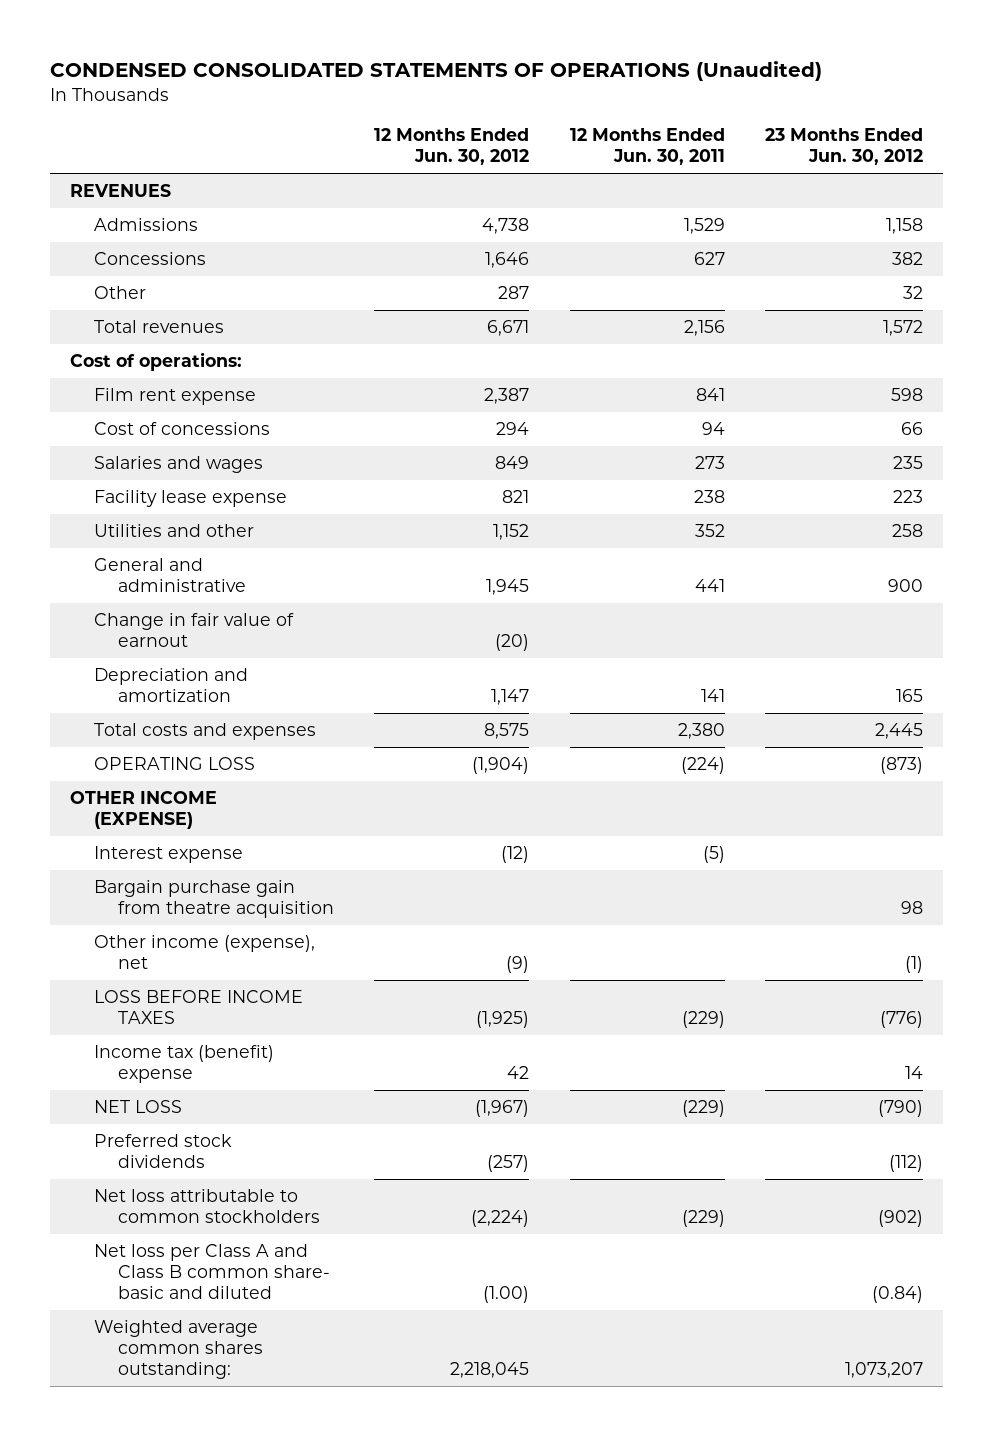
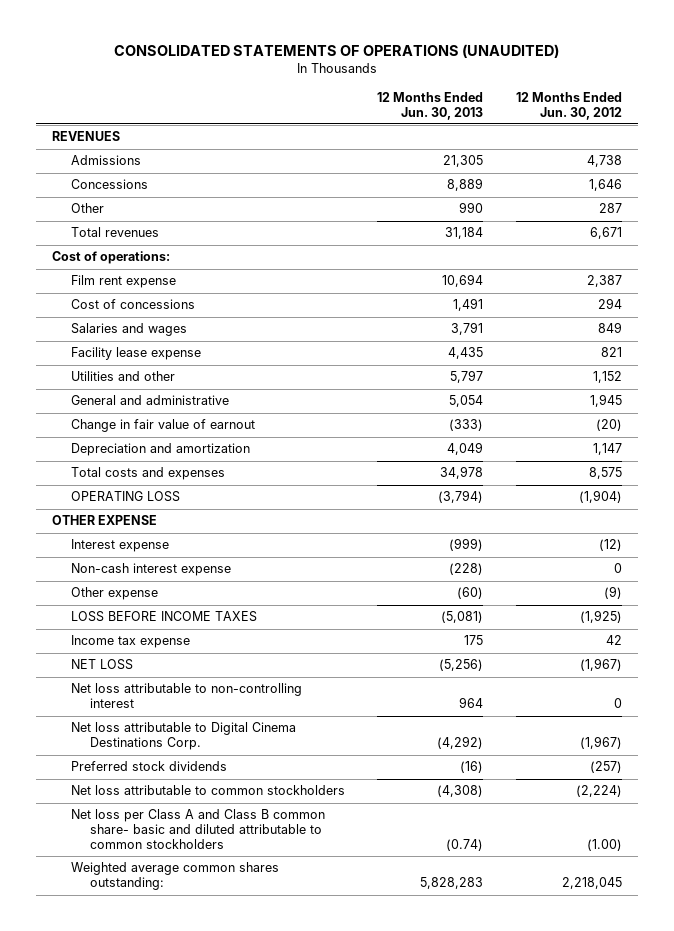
[49,61,822,82] CONDENSED CONSOLIDATED STATEMENTS OF OPERATIONS (Unaudited) -> [114,43,560,58] CONSOLIDATED STATEMENTS OF OPERATIONS (UNAUDITED)
[569,128,725,166] 12 Months Ended Jun. 30, 2011 -> none
[765,128,924,166] 23 Months Ended Jun. 30, 2012 -> none
none -> [377,91,484,120] 12 Months Ended Jun. 30, 2013
[70,791,218,830] OTHER INCOME (EXPENSE) -> [52,515,158,526] OTHER EXPENSE
[93,880,334,919] Bargain purchase gain from theatre acquisition -> none
none -> [71,563,232,577] Non-cash interest expense
[93,935,315,970] Other income (expense), net -> [71,587,159,601] Other expense
[93,1045,274,1084] Income tax (benefit) expense -> [71,635,191,649] Income tax expense
none -> [71,683,303,709] Net loss attributable to non-controlling interest
none -> [71,722,297,751] Net loss attributable to Digital Cinema Destinations Corp.
[93,1244,330,1300] Net loss per Class A and Class B common share- basic and diluted -> [71,809,326,850] Net loss per Class A and Class B common share- basic and diluted attributable to common stockholders

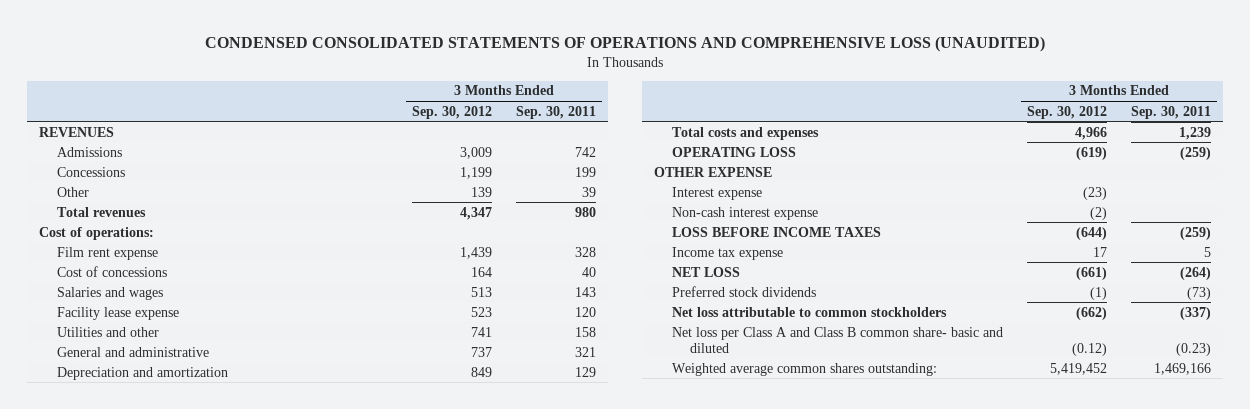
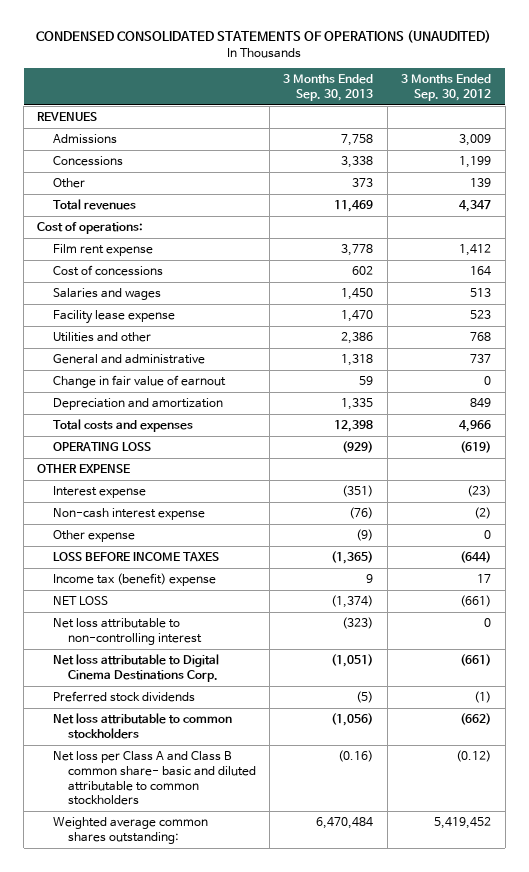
[204,36,1045,53] CONDENSED CONSOLIDATED STATEMENTS OF OPERATIONS AND COMPREHENSIVE LOSS (UNAUDITED) -> [36,30,492,44] CONDENSED CONSOLIDATED STATEMENTS OF OPERATIONS (UNAUDITED)
[515,105,596,119] Sep. 30, 2011 -> none
none -> [283,74,374,101] 3 Months Ended Sep. 30, 2013
[459,246,492,259] 1,439 -> [459,244,492,257] 1,412
[470,326,492,337] 741 -> [470,332,492,342] 768
none -> [52,375,226,389] Change in fair value of earnout
none -> [52,530,135,543] Other expense
[671,246,783,260] Income tax expense -> [52,573,216,587] Income tax (benefit) expense
none -> [52,618,202,645] Net loss attributable to non-controlling interest
none -> [52,654,219,682] Net loss attributable to Digital Cinema Destinations Corp.
[671,326,1003,353] Net loss per Class A and Class B common share- basic and diluted -> [52,751,256,806] Net loss per Class A and Class B common share- basic and diluted attributable to common stockholders

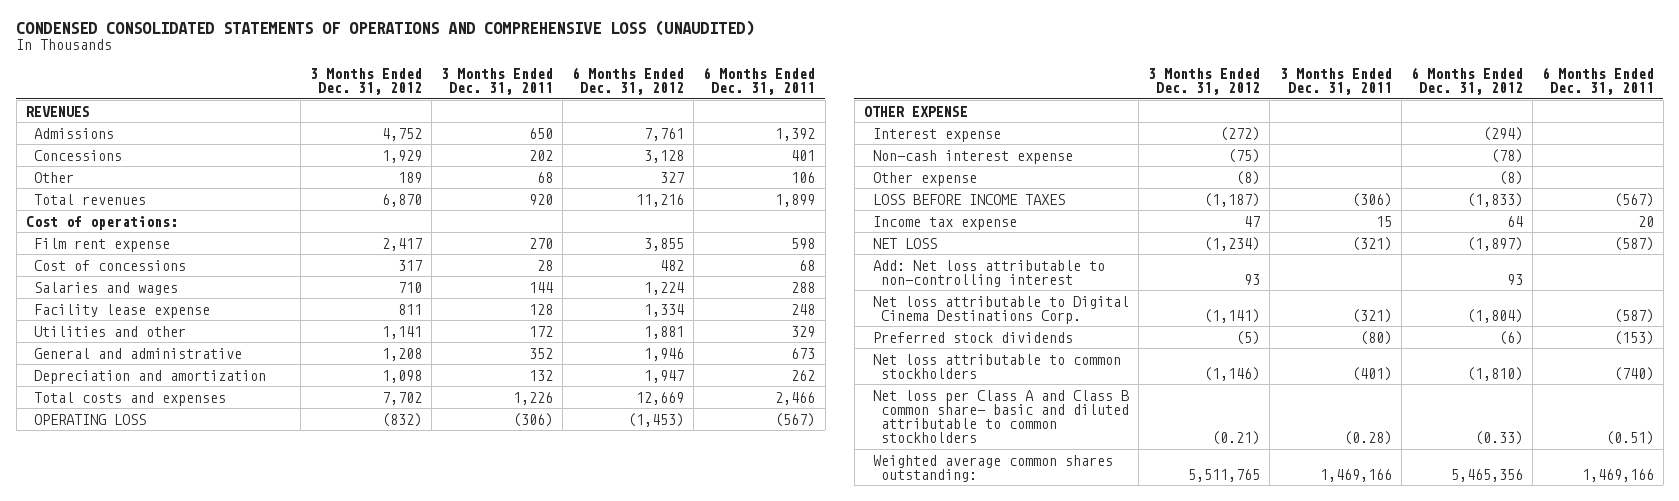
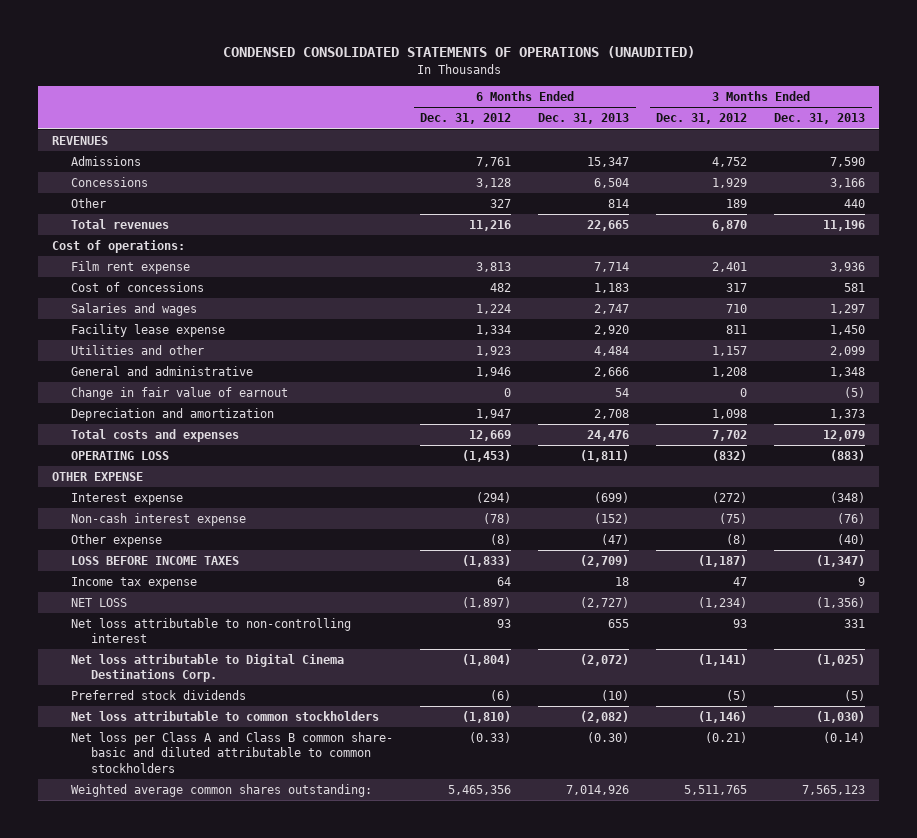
[16,20,755,37] CONDENSED CONSOLIDATED STATEMENTS OF OPERATIONS AND COMPREHENSIVE LOSS (UNAUDITED) -> [222,46,695,59] CONDENSED CONSOLIDATED STATEMENTS OF OPERATIONS (UNAUDITED)
[441,67,554,95] 3 Months Ended Dec. 31, 2011 -> none
[703,66,816,95] 6 Months Ended Dec. 31, 2011 -> none
none -> [538,113,630,125] Dec. 31, 2013
none -> [774,113,866,125] Dec. 31, 2013
[382,237,423,251] 2,417 -> [712,262,748,273] 2,401
[644,237,685,251] 3,855 -> [476,262,512,273] 3,813
[382,325,423,339] 1,141 -> [712,346,748,357] 1,157
[644,325,685,339] 1,881 -> [476,346,512,357] 1,923
none -> [71,387,289,401] Change in fair value of earnout
[872,259,1105,287] Add: Net loss attributable to non-controlling interest -> [71,618,352,644] Net loss attributable to non-controlling interest

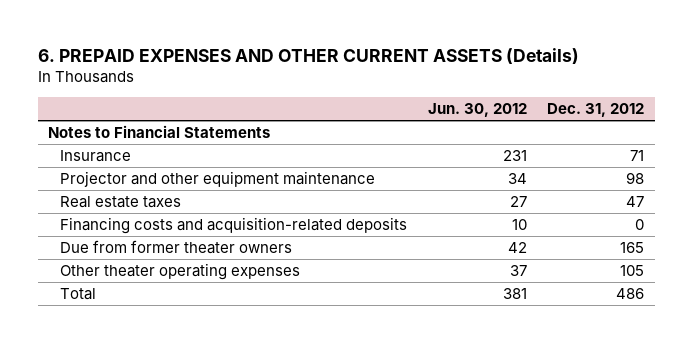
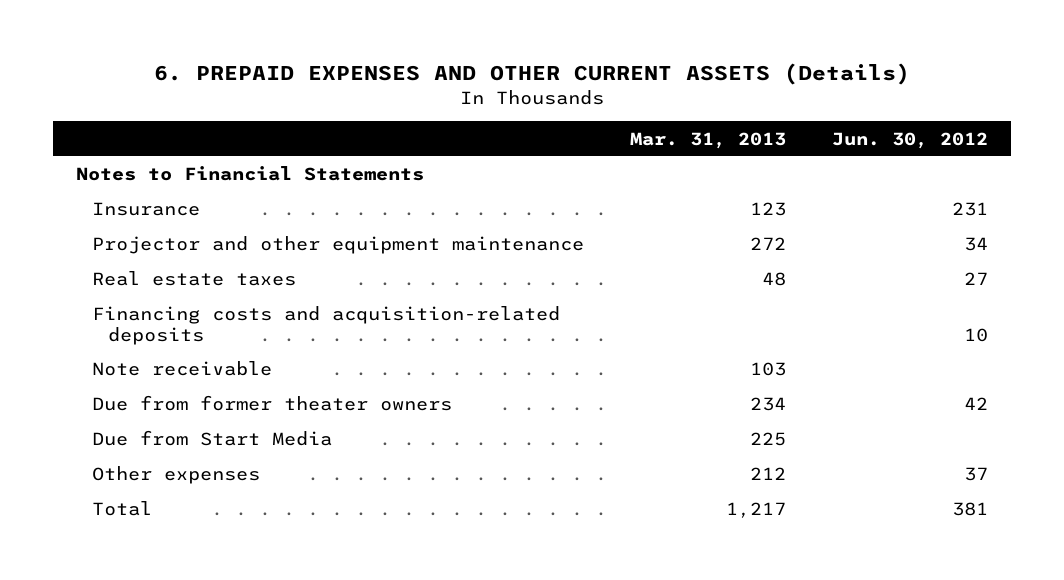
[547,103,645,118] Dec. 31, 2012 -> none
none -> [630,131,787,149] Mar. 31, 2013
none -> [91,361,272,377] Note receivable
none -> [91,430,332,447] Due from Start Media
[60,262,301,280] Other theater operating expenses -> [91,466,260,485] Other expenses

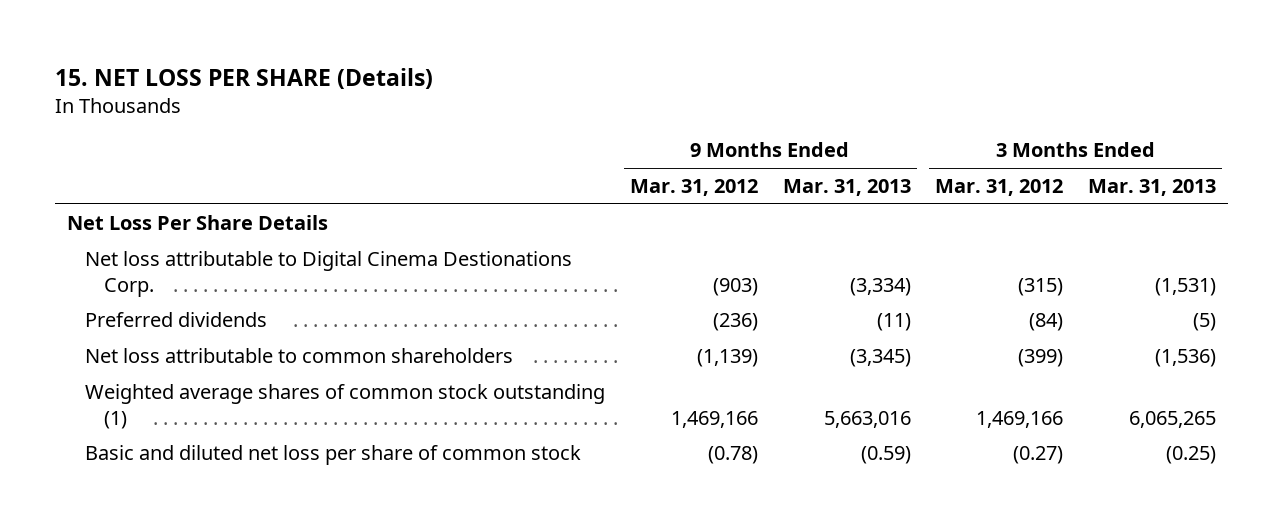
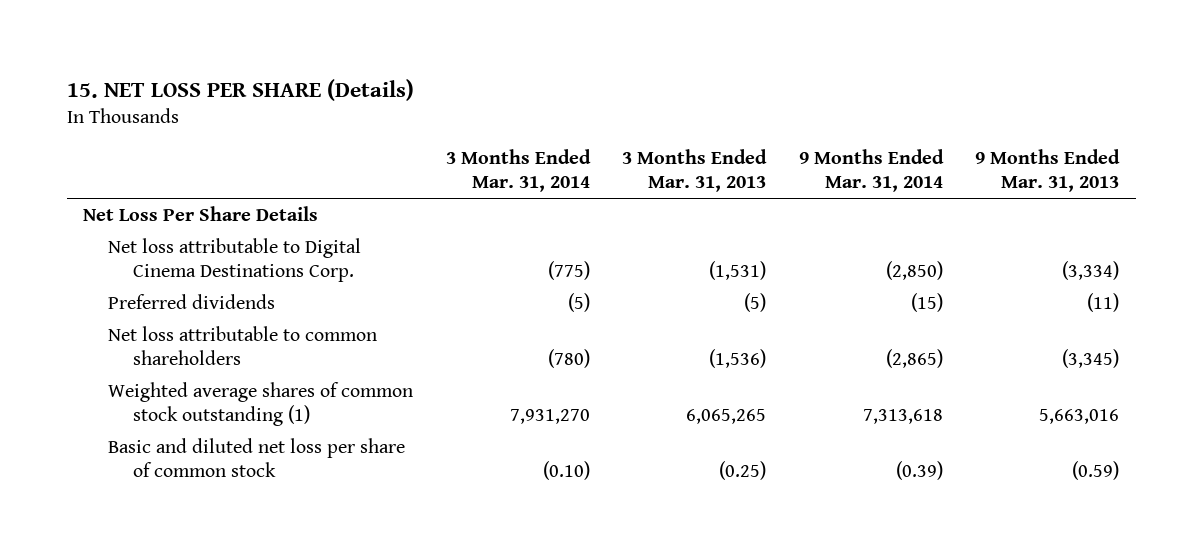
[630,179,759,197] Mar. 31, 2012 -> none
[935,179,1064,197] Mar. 31, 2012 -> none
none -> [445,149,591,193] 3 Months Ended Mar. 31, 2014
none -> [798,149,944,193] 9 Months Ended Mar. 31, 2014
[85,251,573,297] Net loss attributable to Digital Cinema Destionations Corp. -> [108,237,362,282] Net loss attributable to Digital Cinema Destinations Corp.

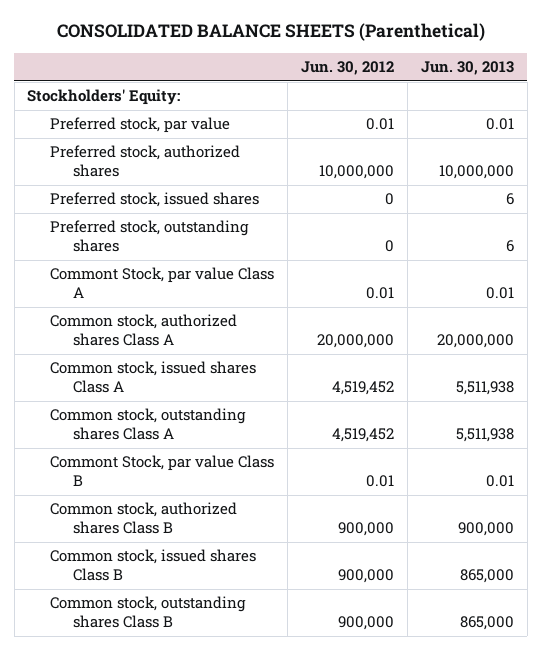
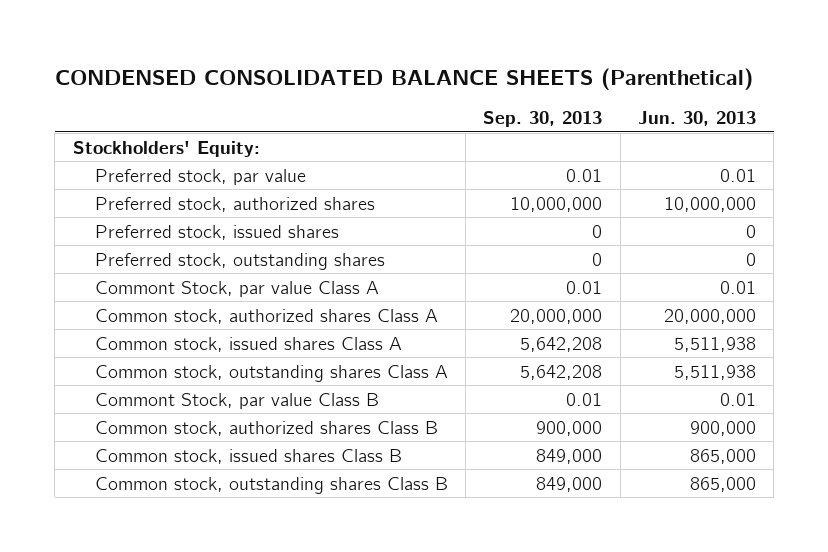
[56,23,485,42] CONSOLIDATED BALANCE SHEETS (Parenthetical) -> [54,67,753,90] CONDENSED CONSOLIDATED BALANCE SHEETS (Parenthetical)
[301,61,395,76] Jun. 30, 2012 -> none
none -> [483,111,603,128] Sep. 30, 2013
[505,193,514,206] 6 -> [745,224,756,238] 0
[505,239,514,252] 6 -> [745,252,756,266] 0

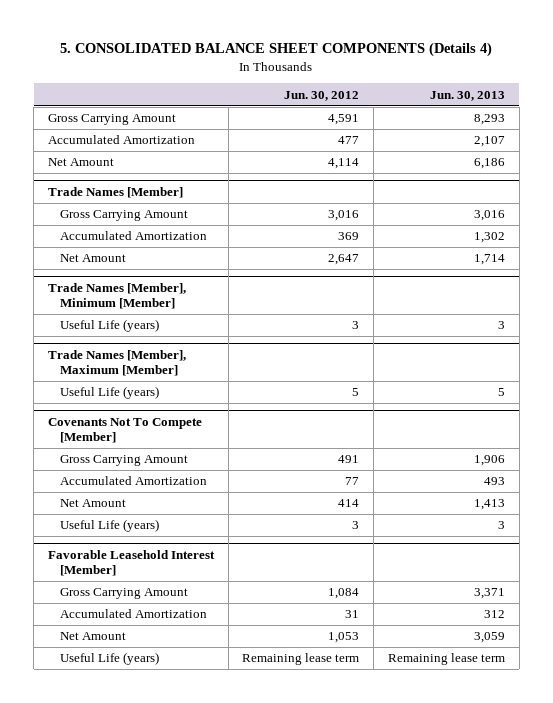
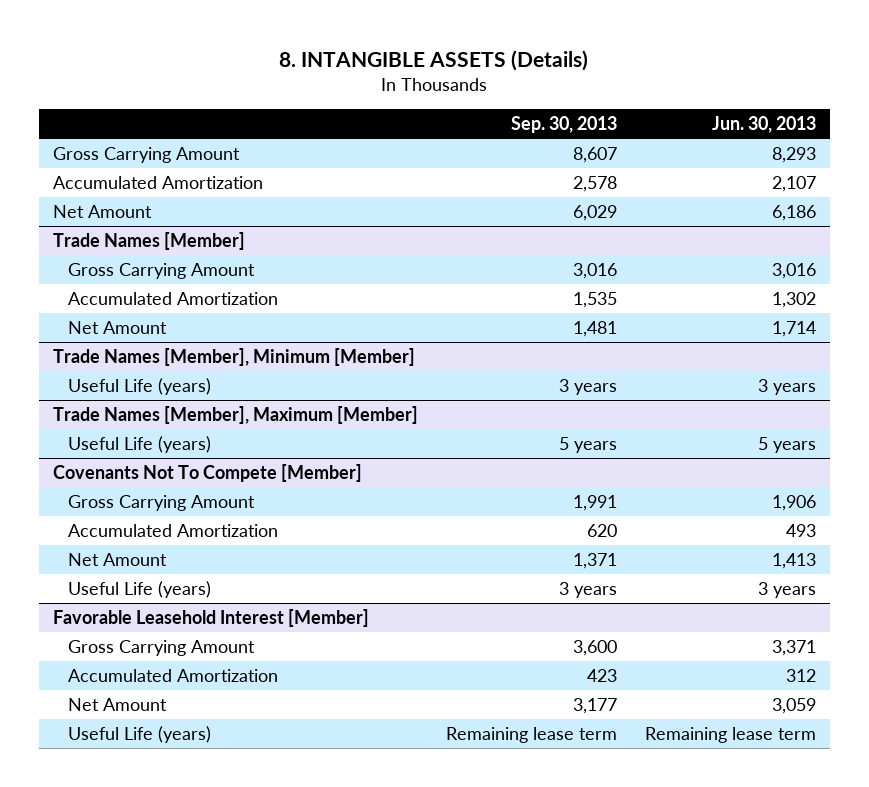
[60,42,493,58] 5. CONSOLIDATED BALANCE SHEET COMPONENTS (Details 4) -> [279,49,589,71] 8. INTANGIBLE ASSETS (Details)
[284,90,360,101] Jun. 30, 2012 -> none
none -> [510,116,617,134] Sep. 30, 2013
[498,321,506,330] 3 -> [757,379,816,396] 3 years
[498,388,506,397] 5 -> [757,437,816,454] 5 years
[498,521,506,530] 3 -> [757,582,816,599] 3 years

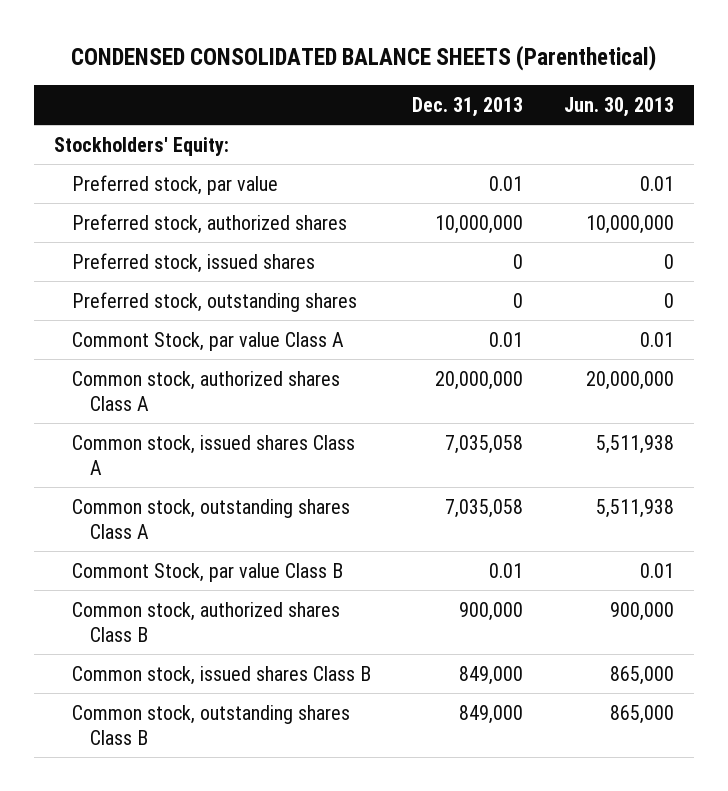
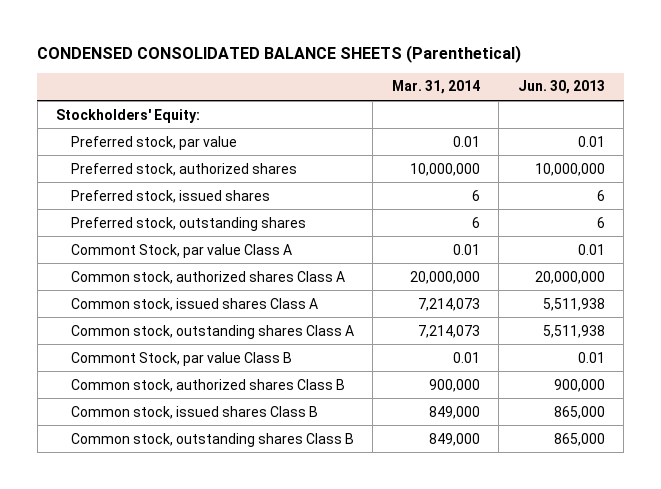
[411,97,523,118] Dec. 31, 2013 -> none
none -> [391,80,480,95] Mar. 31, 2014
[663,253,674,269] 0 -> [596,189,605,201] 6
[663,292,674,308] 0 -> [596,216,605,228] 6

